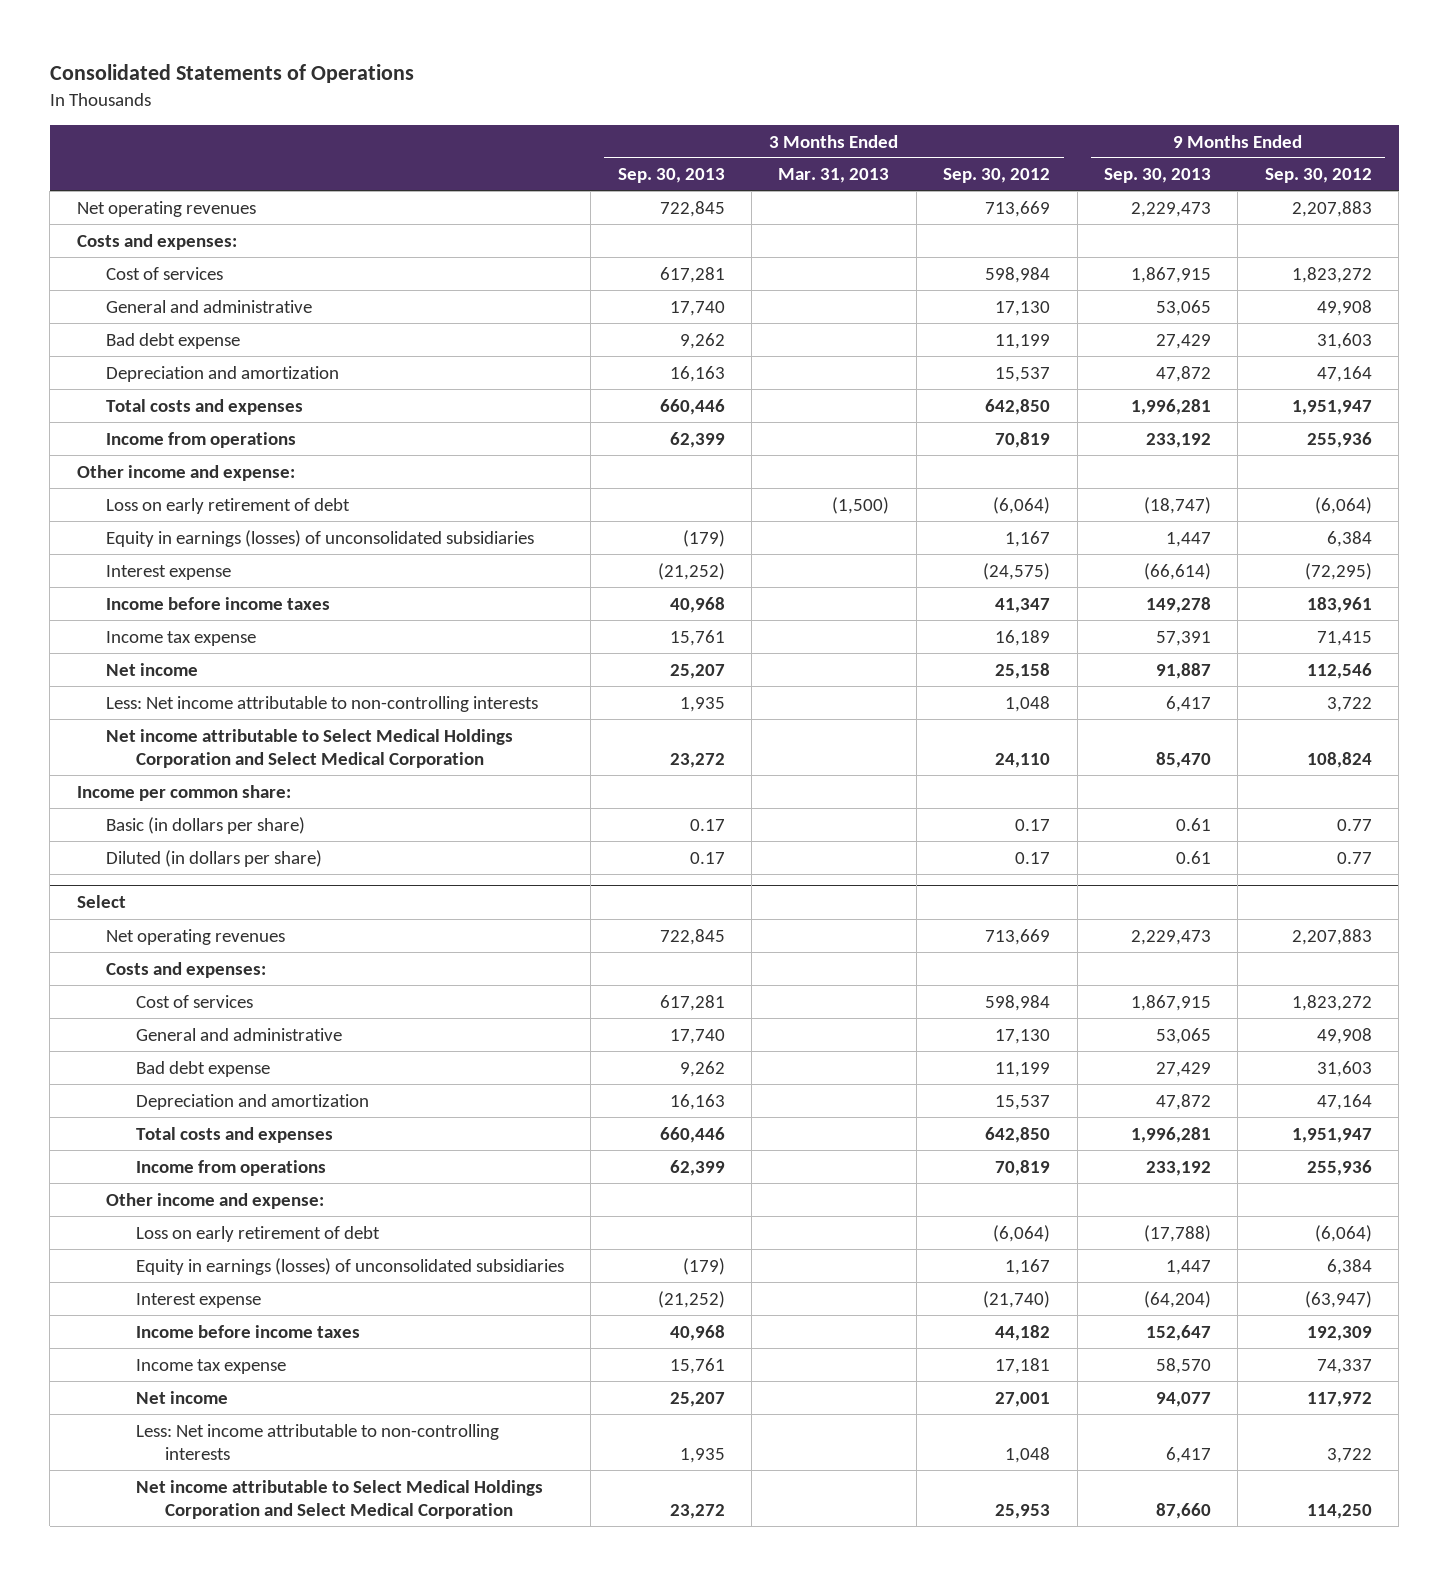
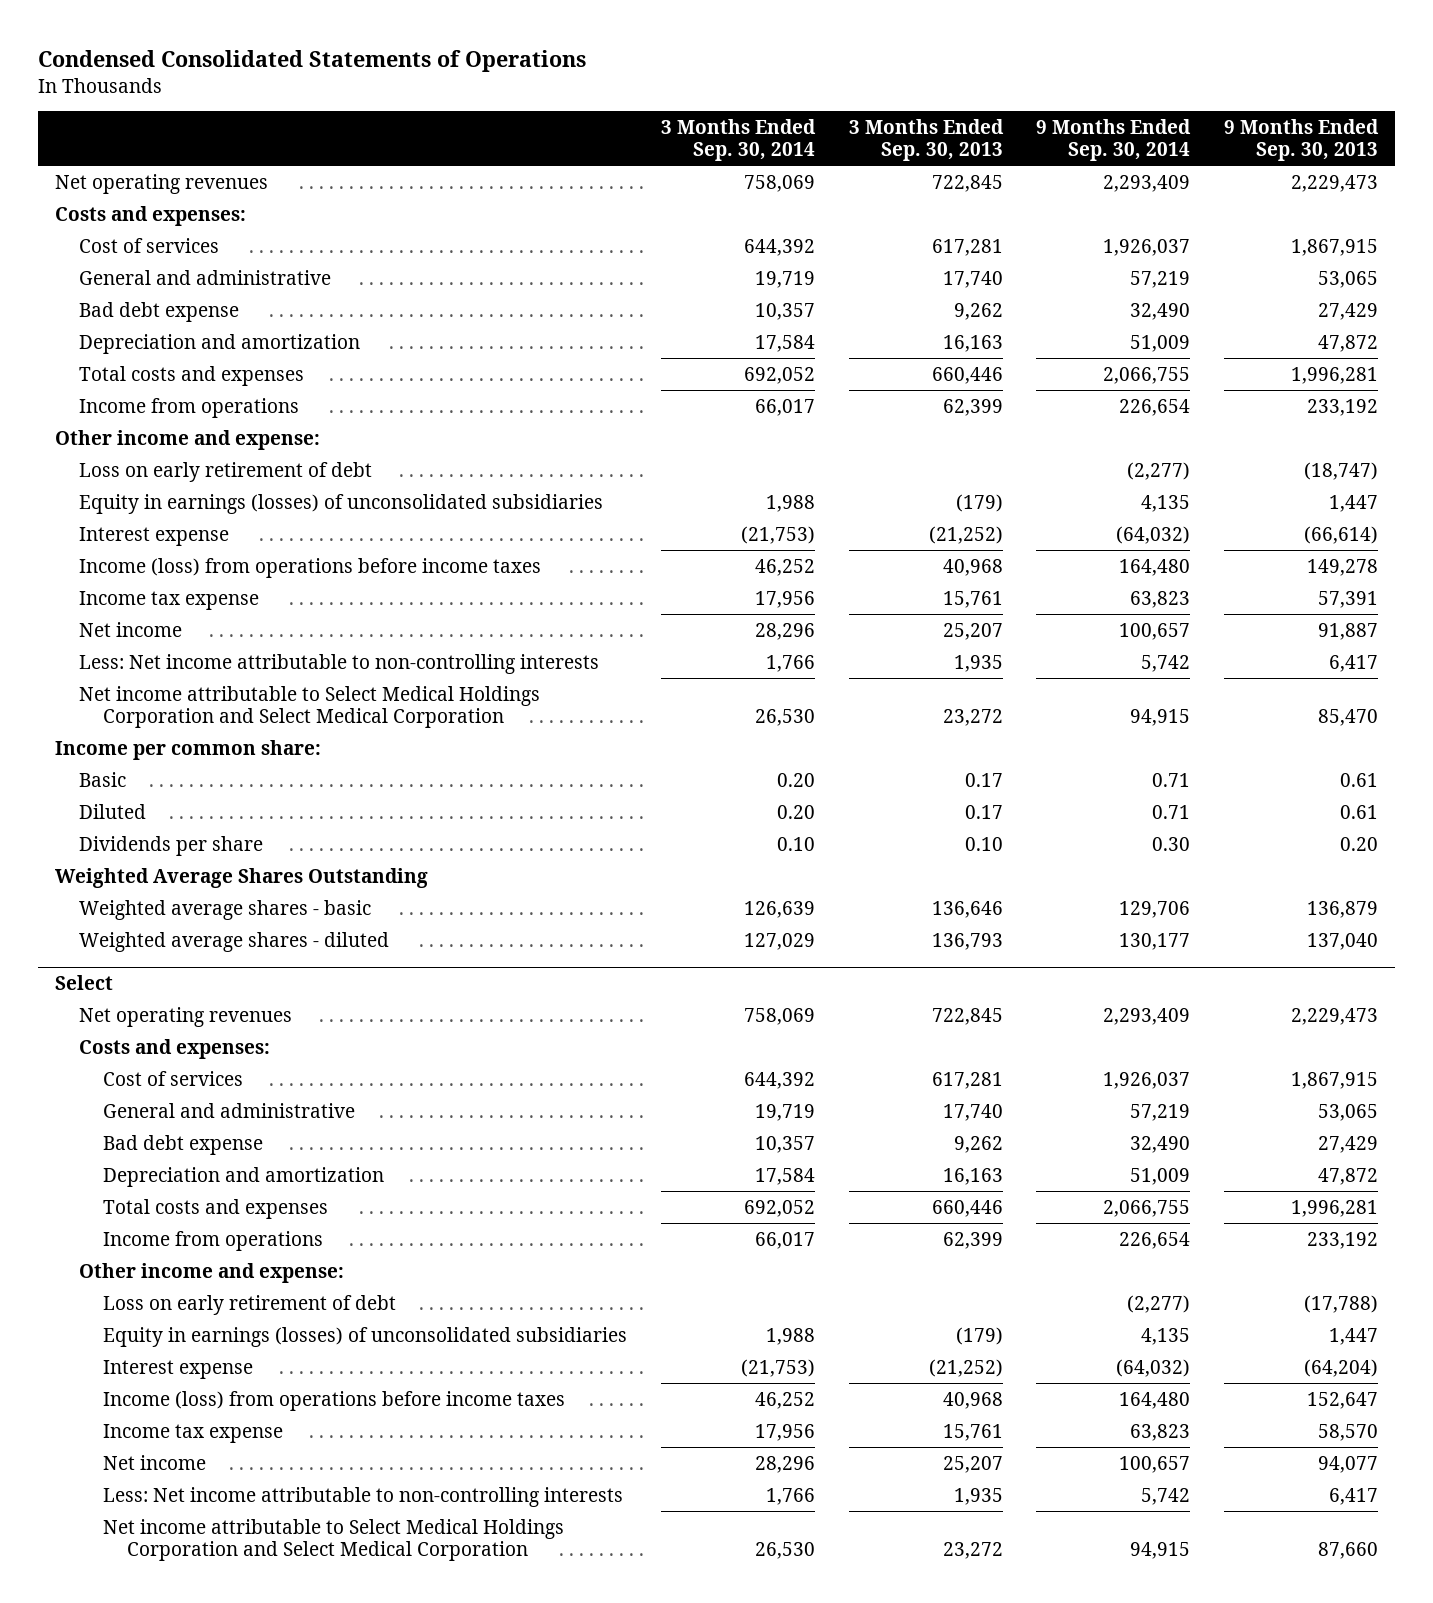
[49,63,414,83] Consolidated Statements of Operations -> [38,50,587,73] Condensed Consolidated Statements of Operations
[778,168,890,184] Mar. 31, 2013 -> none
[943,168,1051,184] Sep. 30, 2012 -> none
[1264,168,1372,184] Sep. 30, 2012 -> none
none -> [660,119,816,162] 3 Months Ended Sep. 30, 2014
none -> [1036,119,1192,162] 9 Months Ended Sep. 30, 2014
[106,596,331,610] Income before income taxes -> [79,557,542,578] Income (loss) from operations before income taxes
[106,816,306,834] Basic (in dollars per share) -> [79,771,127,787] Basic
[106,849,323,867] Diluted (in dollars per share) -> [79,803,147,819] Diluted
none -> [79,835,264,856] Dividends per share
none -> [55,867,429,888] Weighted Average Shares Outstanding
none -> [79,899,372,920] Weighted average shares - basic
none -> [79,931,390,952] Weighted average shares - diluted
[135,1324,360,1338] Income before income taxes -> [102,1390,565,1411] Income (loss) from operations before income taxes

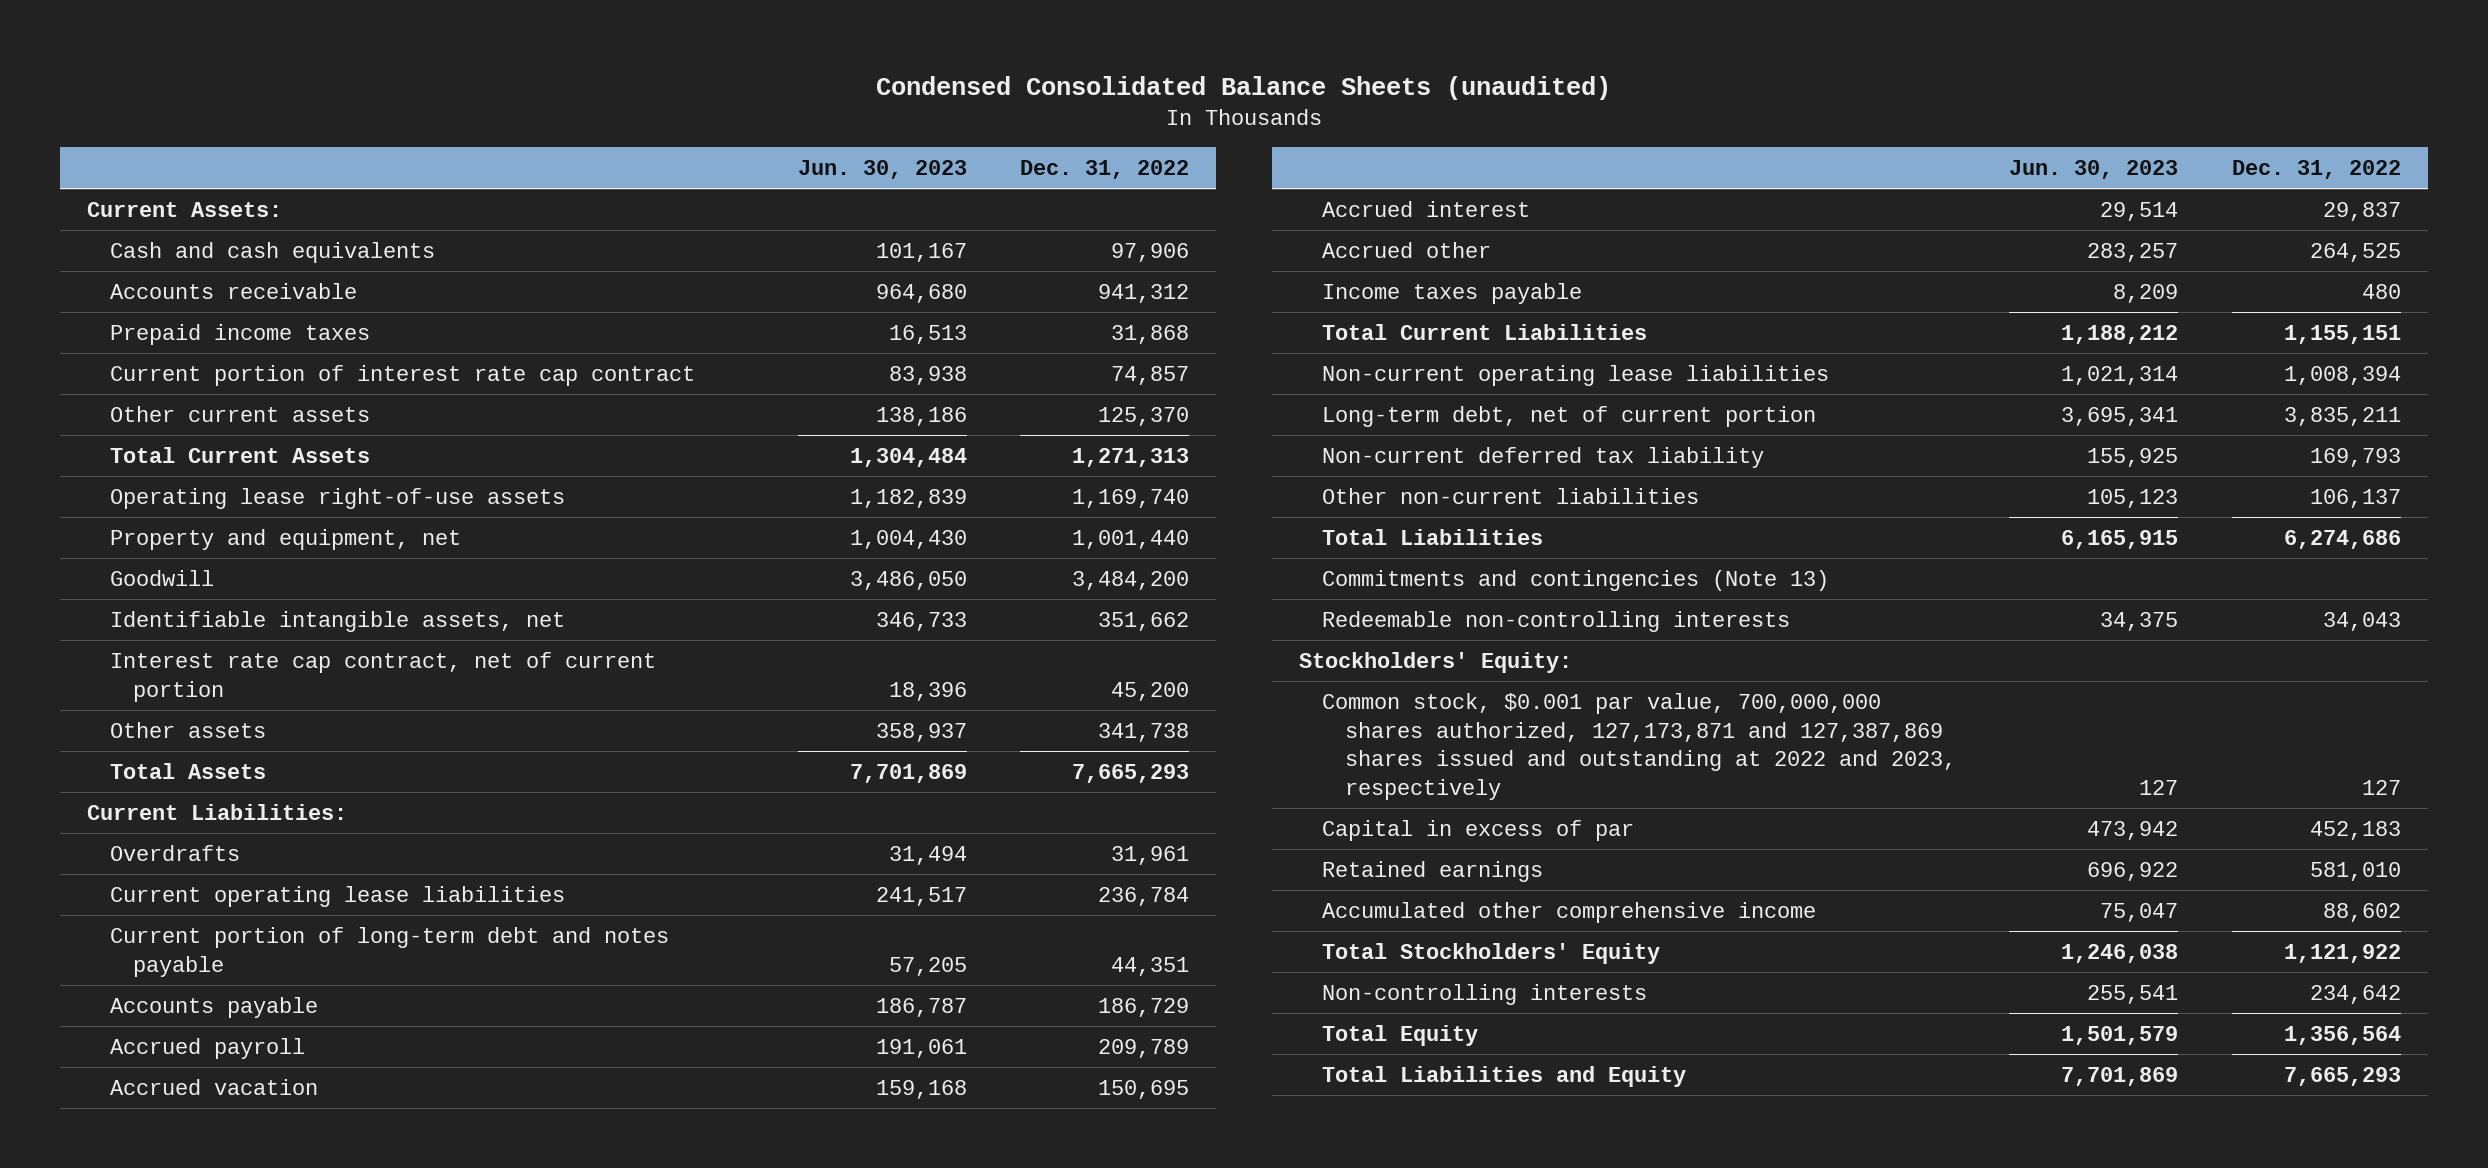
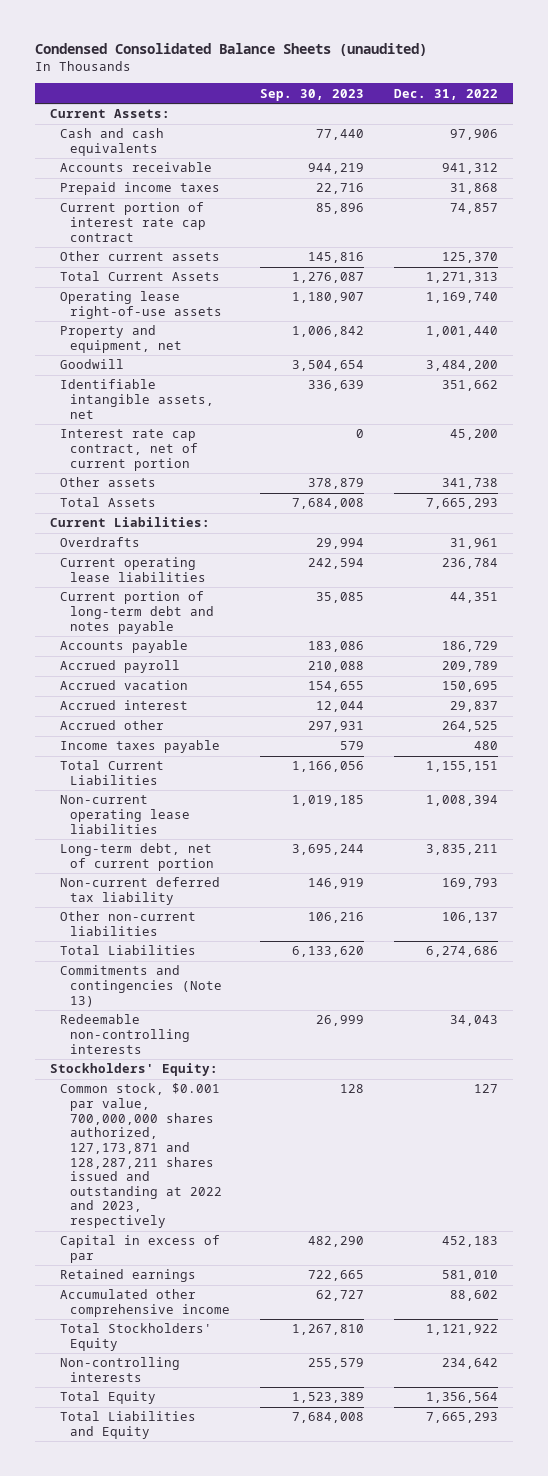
[797,159,967,179] Jun. 30, 2023 -> none
none -> [260,88,365,101] Sep. 30, 2023
[1321,692,1956,800] Common stock, $0.001 par value, 700,000,000 shares authorized, 127,173,871 and 127,387,869 shares issued and outstanding at 2022 and 2023, respectively -> [60,1083,223,1229] Common stock, $0.001 par value, 700,000,000 shares authorized, 127,173,871 and 128,287,211 shares issued and outstanding at 2022 and 2023, respectively

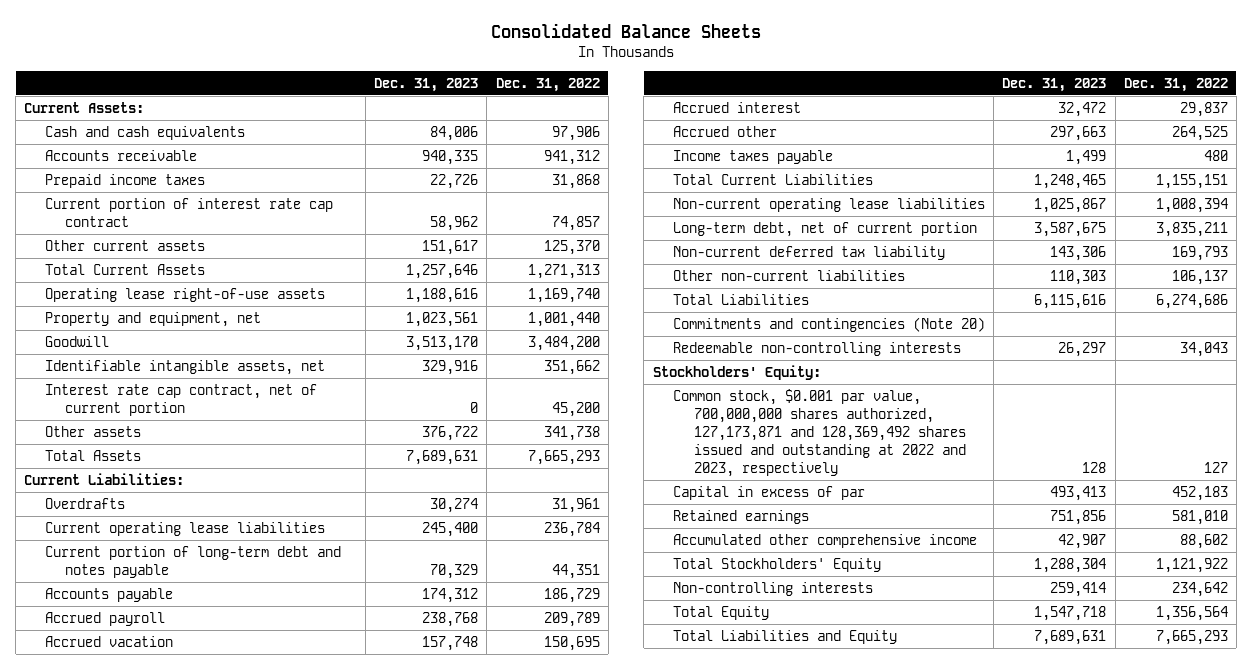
[35,43,428,57] Condensed Consolidated Balance Sheets (unaudited) -> [491,22,762,38] Consolidated Balance Sheets
[260,88,365,101] Sep. 30, 2023 -> none
none -> [374,78,479,93] Dec. 31, 2023
[60,965,223,1007] Commitments and contingencies (Note 13) -> [673,316,986,332] Commitments and contingencies (Note 20)
[60,1083,223,1229] Common stock, $0.001 par value, 700,000,000 shares authorized, 127,173,871 and 128,287,211 shares issued and outstanding at 2022 and 2023, respectively -> [673,388,966,478] Common stock, $0.001 par value, 700,000,000 shares authorized, 127,173,871 and 128,369,492 shares issued and outstanding at 2022 and 2023, respectively

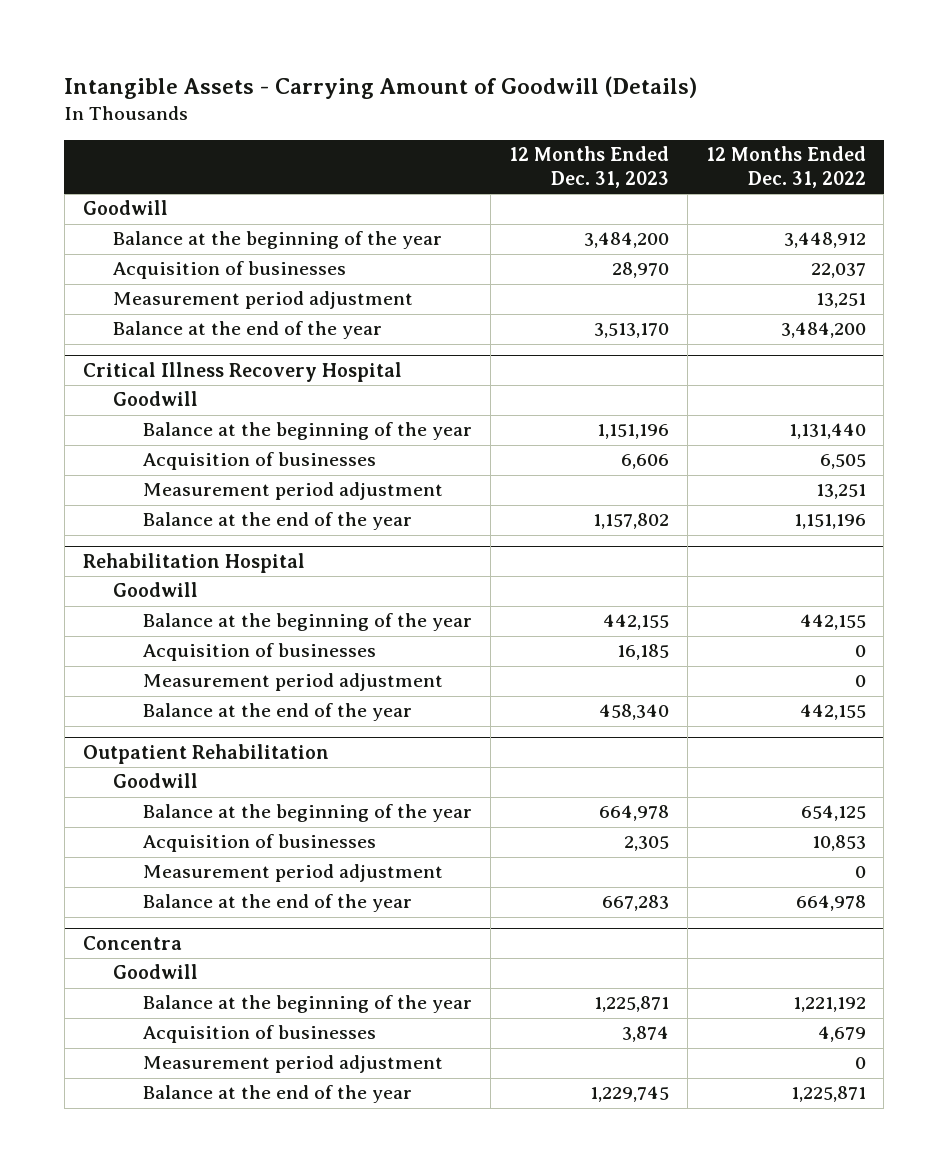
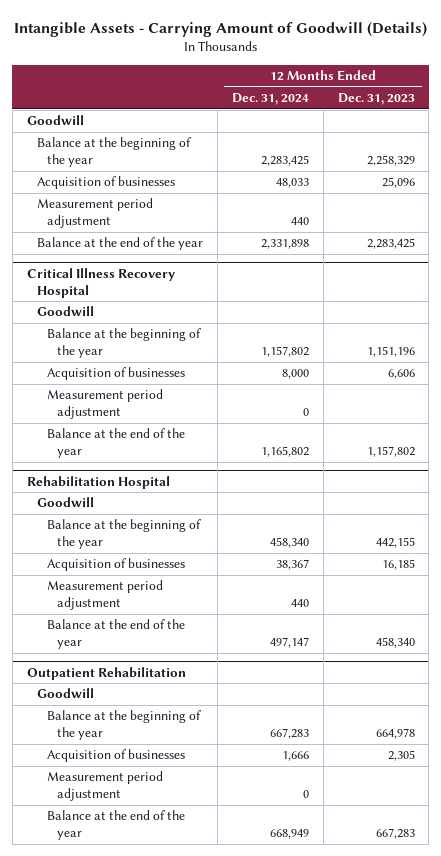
[705,146,866,189] 12 Months Ended Dec. 31, 2022 -> none
none -> [231,92,309,105] Dec. 31, 2024
[583,232,669,249] 3,484,200 -> [366,155,415,167] 2,258,329
[611,262,669,279] 28,970 -> [381,177,415,189] 25,096
[593,323,669,339] 3,513,170 -> [366,238,415,250] 2,283,425
[82,936,182,951] Concentra -> none
[112,964,198,980] Goodwill -> none
[143,995,473,1014] Balance at the beginning of the year -> none
[143,1025,377,1044] Acquisition of businesses -> none
[143,1055,444,1074] Measurement period adjustment -> none
[143,1085,413,1104] Balance at the end of the year -> none

